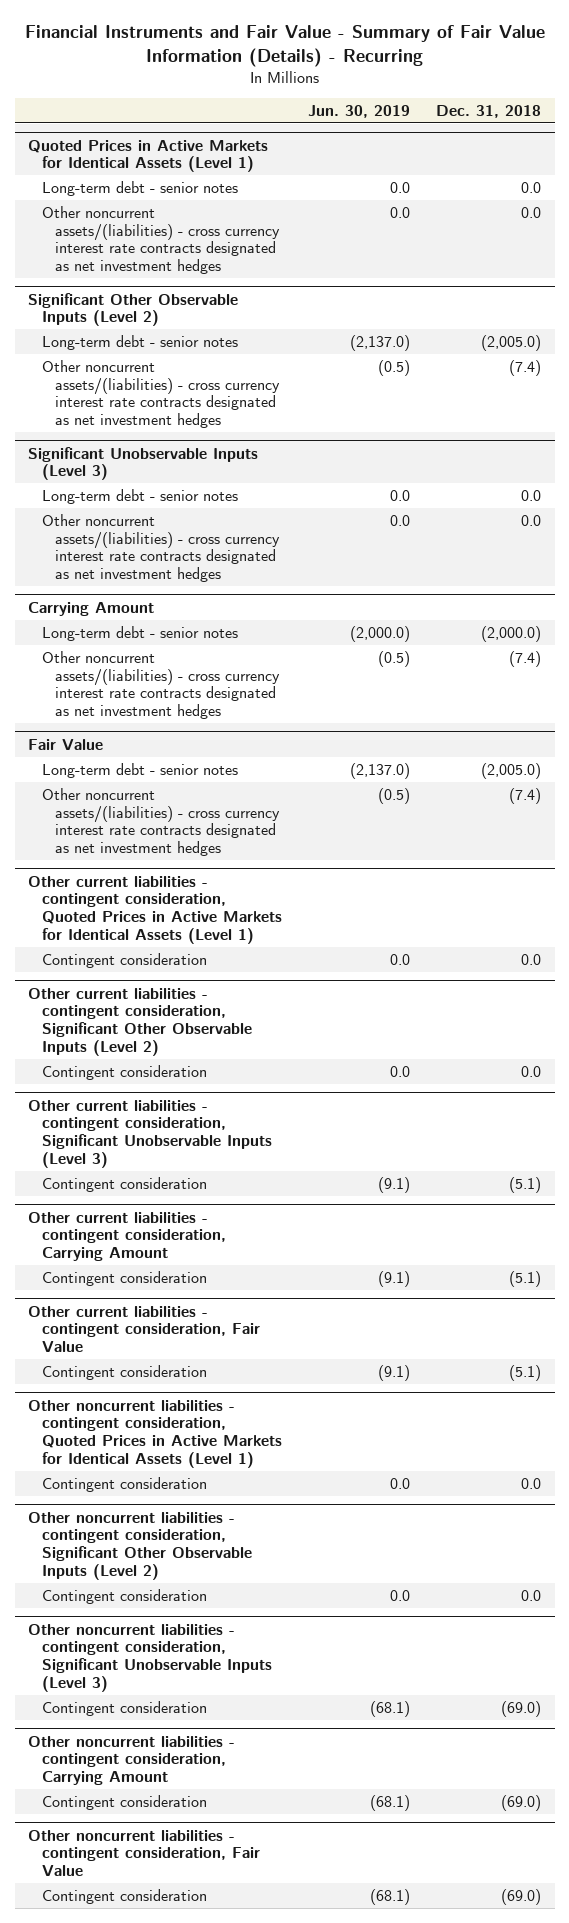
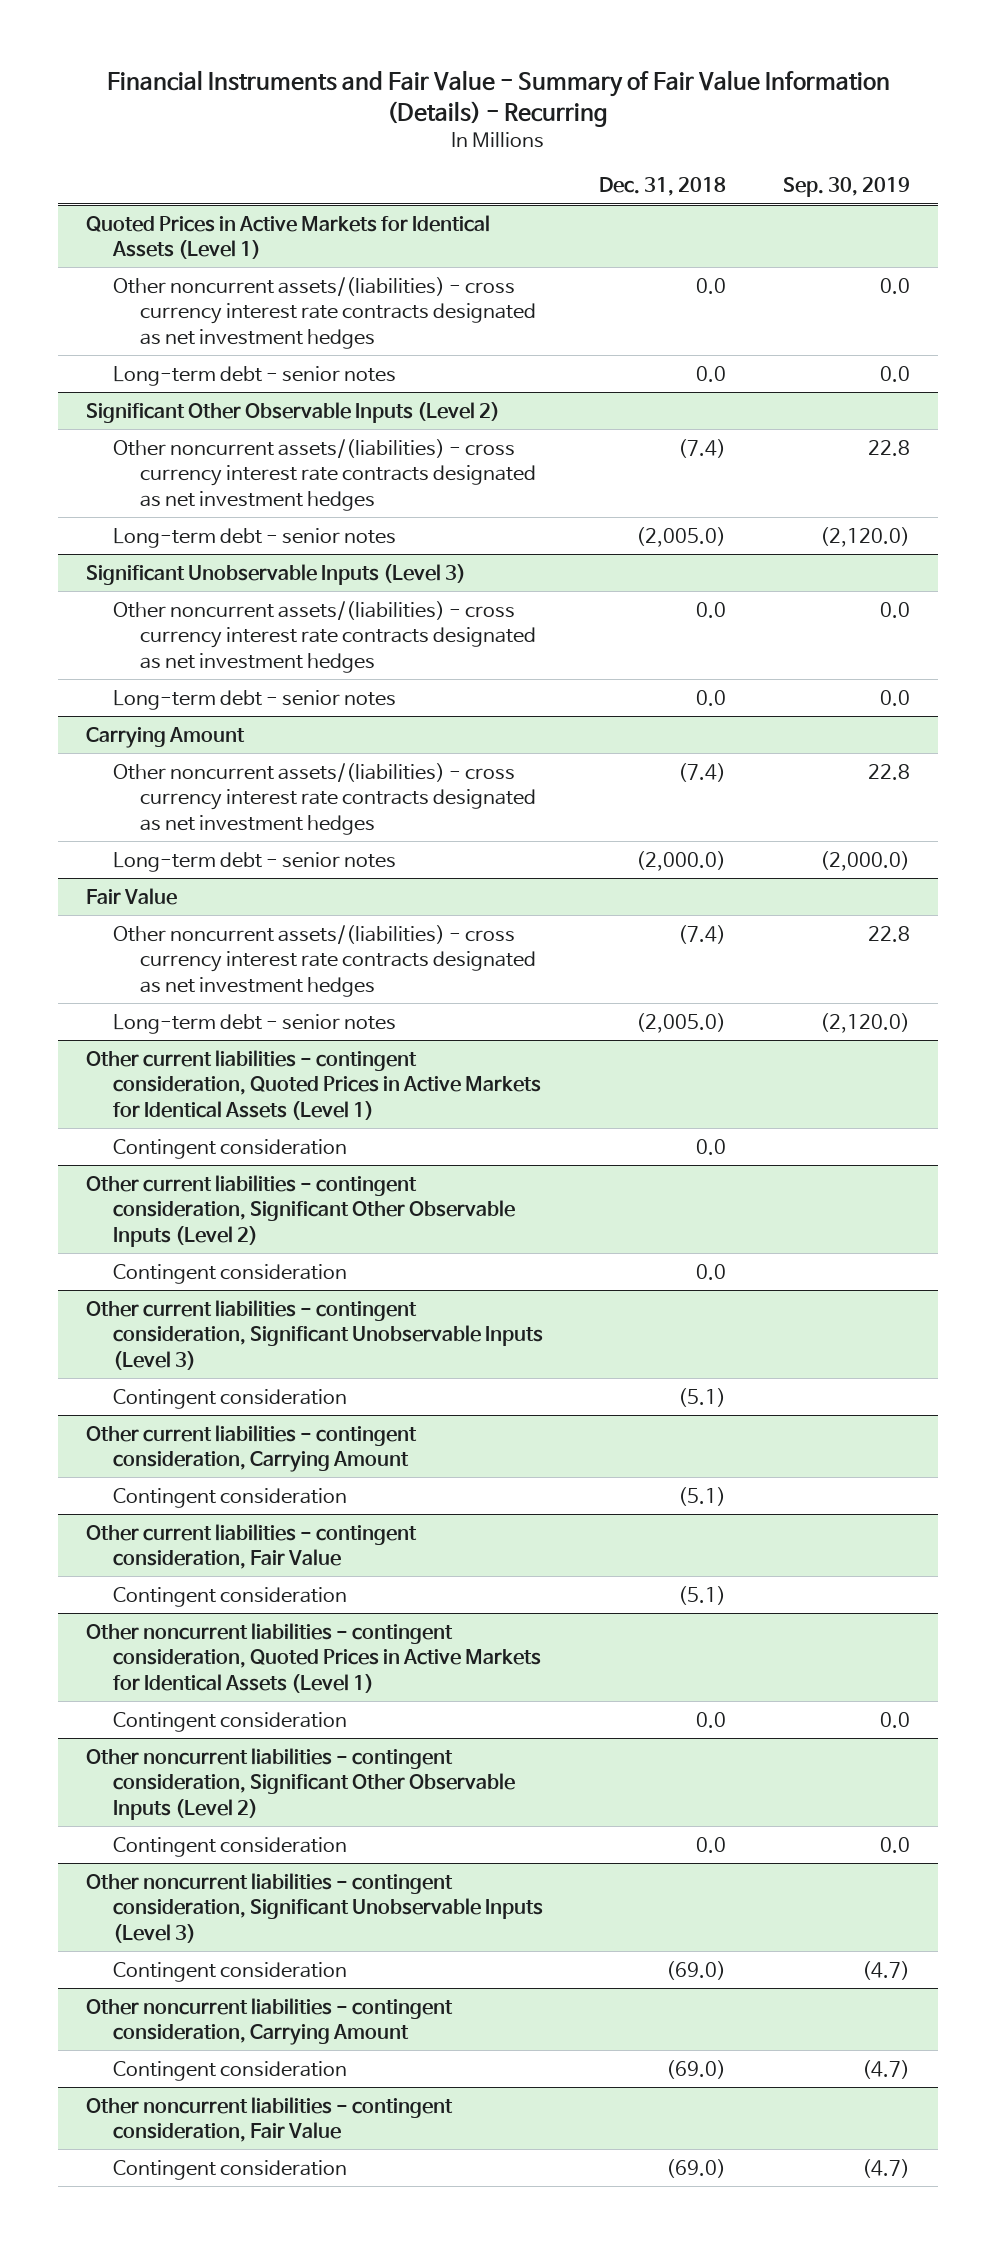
[307,104,410,118] Jun. 30, 2019 -> none
none -> [782,177,910,198] Sep. 30, 2019
[41,180,238,196] Long-term debt - senior notes -> [112,365,396,386] Long-term debt - senior notes
[41,334,238,350] Long-term debt - senior notes -> [112,527,396,548] Long-term debt - senior notes
[41,488,238,504] Long-term debt - senior notes -> [112,689,396,710] Long-term debt - senior notes
[41,625,238,641] Long-term debt - senior notes -> [112,851,396,872] Long-term debt - senior notes
[41,762,238,778] Long-term debt - senior notes -> [112,1013,396,1034] Long-term debt - senior notes

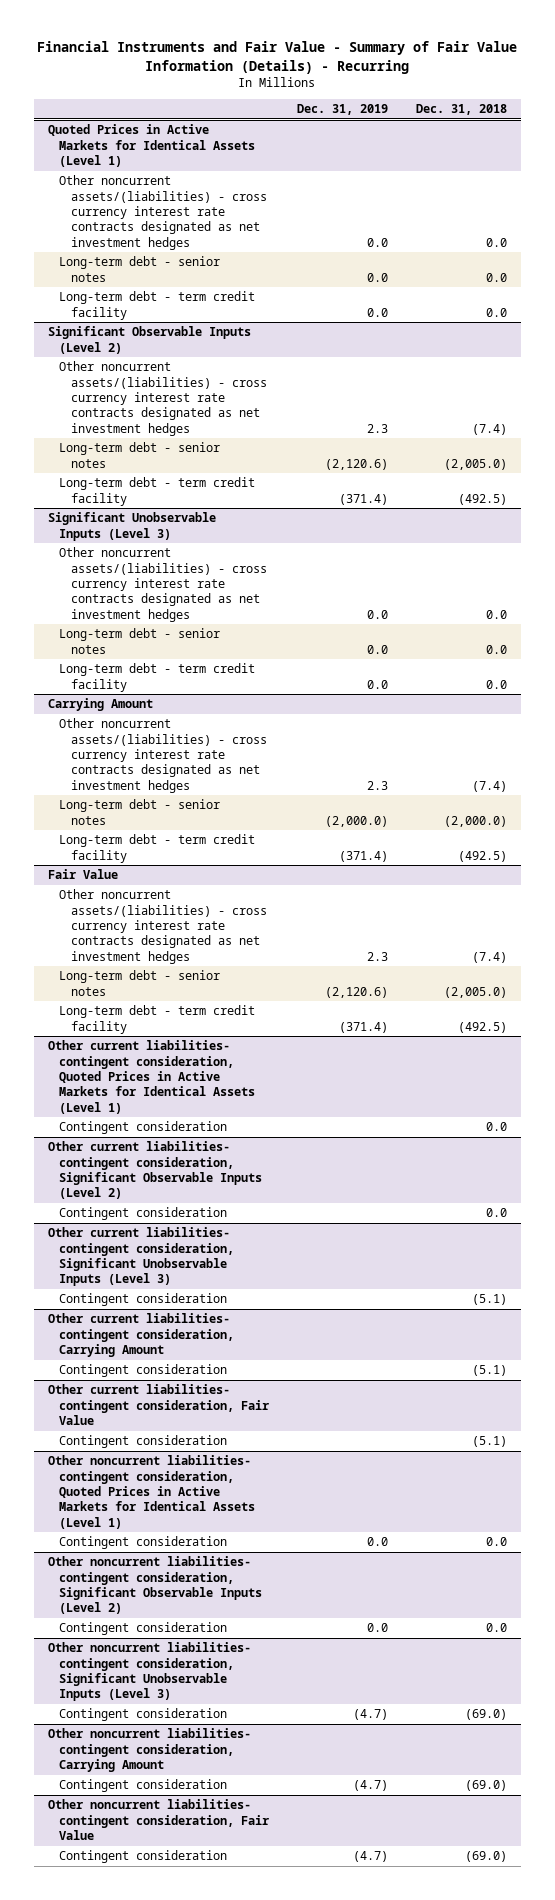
[782,177,910,198] Sep. 30, 2019 -> none
none -> [297,104,389,116] Dec. 31, 2019
none -> [59,291,256,320] Long-term debt - term credit facility
[85,401,500,423] Significant Other Observable Inputs (Level 2) -> [47,326,251,354] Significant Observable Inputs (Level 2)
none -> [59,477,256,506] Long-term debt - term credit facility
none -> [59,663,256,692] Long-term debt - term credit facility
none -> [59,834,256,863] Long-term debt - term credit facility
none -> [59,1005,256,1034] Long-term debt - term credit facility
[85,1049,541,1120] Other current liabilities - contingent consideration, Quoted Prices in Active Markets for Identical Assets (Level 1) -> [47,1040,256,1114] Other current liabilities- contingent consideration, Quoted Prices in Active Markets for Identical Assets (Level 1)
[85,1174,515,1247] Other current liabilities - contingent consideration, Significant Other Observable Inputs (Level 2) -> [47,1141,263,1200] Other current liabilities- contingent consideration, Significant Observable Inputs (Level 2)
[85,1299,543,1370] Other current liabilities - contingent consideration, Significant Unobservable Inputs (Level 3) -> [47,1227,235,1287] Other current liabilities- contingent consideration, Significant Unobservable Inputs (Level 3)
[85,1424,417,1473] Other current liabilities - contingent consideration, Carrying Amount -> [47,1313,235,1358] Other current liabilities- contingent consideration, Carrying Amount
[85,1523,417,1570] Other current liabilities - contingent consideration, Fair Value -> [47,1384,270,1426] Other current liabilities- contingent consideration, Fair Value
[85,1622,541,1693] Other noncurrent liabilities - contingent consideration, Quoted Prices in Active Markets for Identical Assets (Level 1) -> [47,1455,256,1529] Other noncurrent liabilities- contingent consideration, Quoted Prices in Active Markets for Identical Assets (Level 1)
[85,1747,515,1820] Other noncurrent liabilities - contingent consideration, Significant Other Observable Inputs (Level 2) -> [47,1556,263,1615] Other noncurrent liabilities- contingent consideration, Significant Observable Inputs (Level 2)
[85,1872,543,1943] Other noncurrent liabilities - contingent consideration, Significant Unobservable Inputs (Level 3) -> [47,1642,251,1702] Other noncurrent liabilities- contingent consideration, Significant Unobservable Inputs (Level 3)
[85,1997,453,2046] Other noncurrent liabilities - contingent consideration, Carrying Amount -> [47,1728,251,1773] Other noncurrent liabilities- contingent consideration, Carrying Amount
[85,2096,453,2143] Other noncurrent liabilities - contingent consideration, Fair Value -> [47,1799,270,1841] Other noncurrent liabilities- contingent consideration, Fair Value

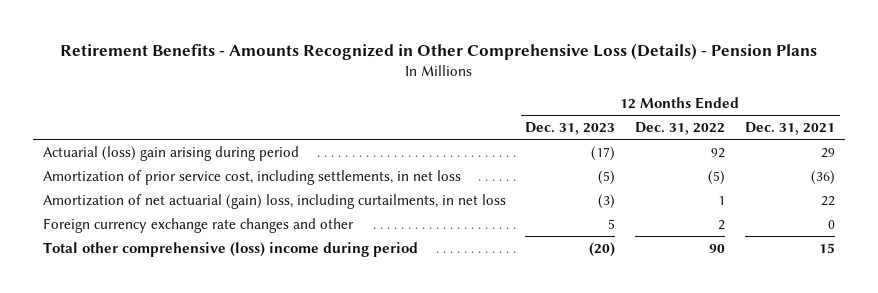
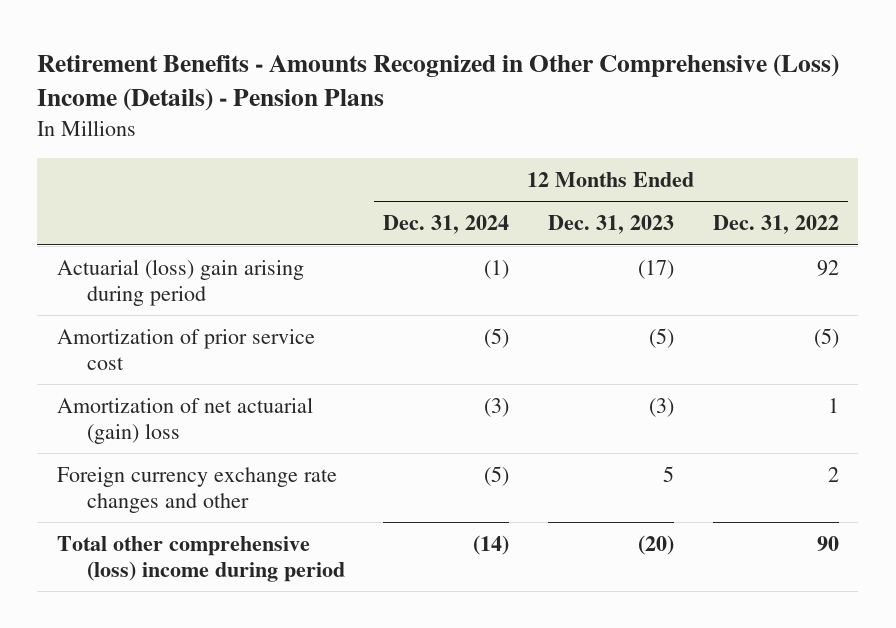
[59,43,817,61] Retirement Benefits - Amounts Recognized in Other Comprehensive Loss (Details) - Pension Plans -> [37,53,840,112] Retirement Benefits - Amounts Recognized in Other Comprehensive (Loss) Income (Details) - Pension Plans
[744,121,835,135] Dec. 31, 2021 -> none
none -> [383,215,510,235] Dec. 31, 2024
[42,169,461,185] Amortization of prior service cost, including settlements, in net loss -> [56,328,315,371] Amortization of prior service cost
[42,193,506,209] Amortization of net actuarial (gain) loss, including curtailments, in net loss -> [56,396,313,445] Amortization of net actuarial (gain) loss

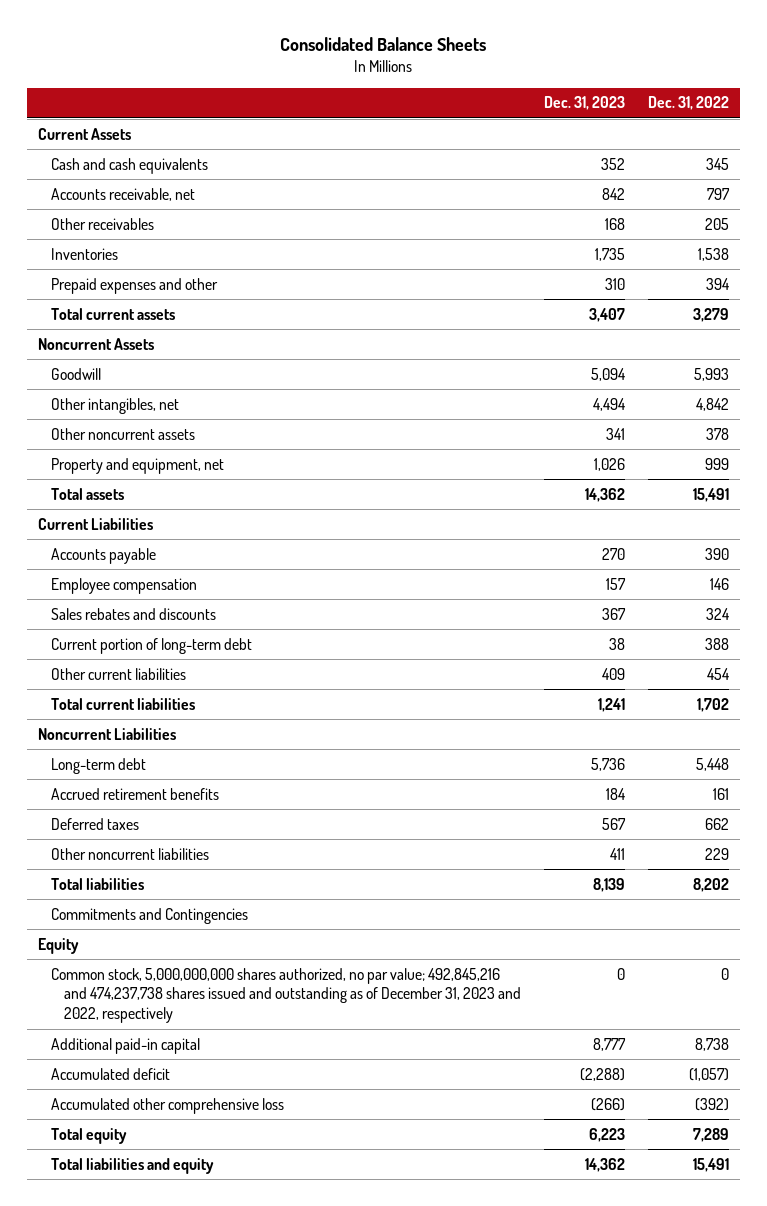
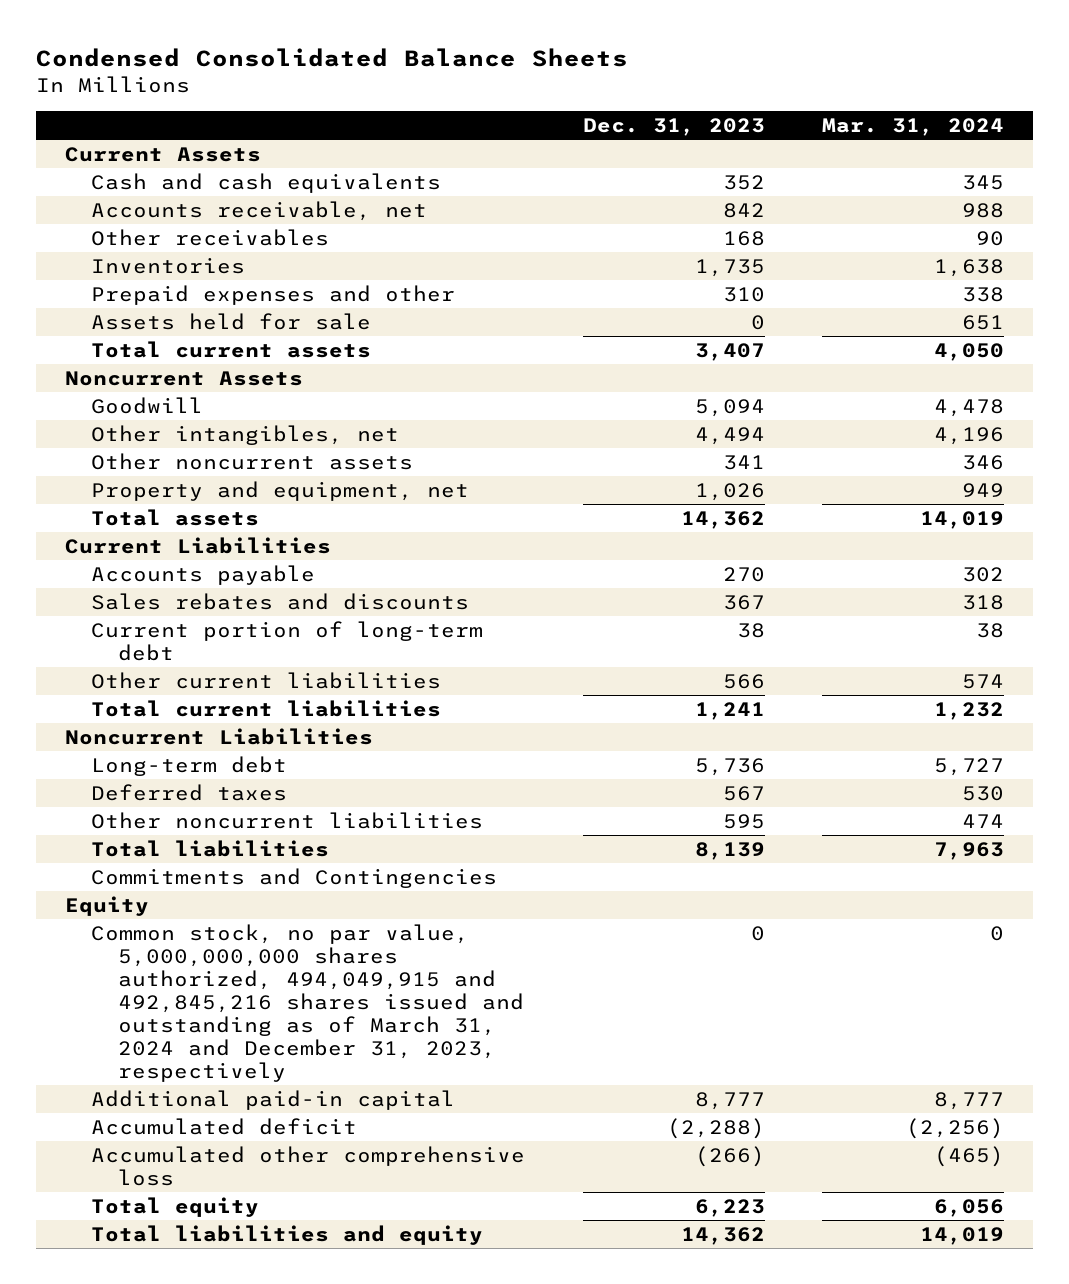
[280,36,487,51] Consolidated Balance Sheets -> [35,47,628,67] Condensed Consolidated Balance Sheets
[647,96,729,111] Dec. 31, 2022 -> none
none -> [822,117,1005,136] Mar. 31, 2024
none -> [91,312,372,330] Assets held for sale
[50,577,197,594] Employee compensation -> none
[601,667,625,680] 409 -> [722,673,765,689] 566
[50,787,219,800] Accrued retirement benefits -> none
[609,847,625,860] 411 -> [722,813,765,829] 595
[50,967,521,1024] Common stock, 5,000,000,000 shares authorized, no par value; 492,845,216 and 474,237,738 shares issued and outstanding as of December 31, 2023 and 2022, respectively -> [91,923,524,1082] Common stock, no par value, 5,000,000,000 shares authorized, 494,049,915 and 492,845,216 shares issued and outstanding as of March 31, 2024 and December 31, 2023, respectively

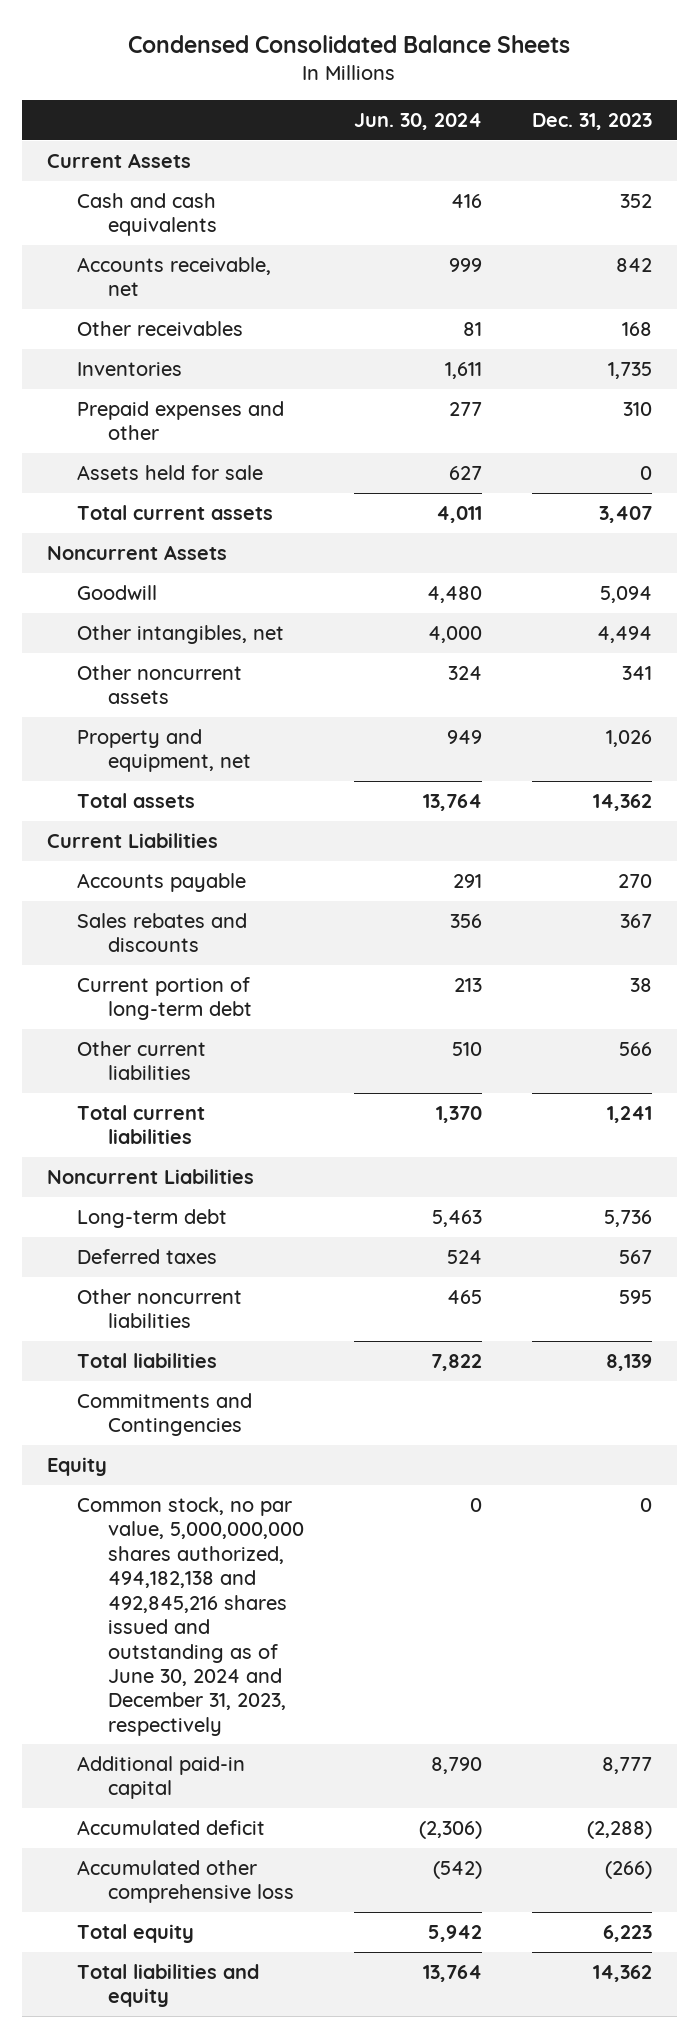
[822,117,1005,136] Mar. 31, 2024 -> none
none -> [353,113,482,131] Jun. 30, 2024
[91,923,524,1082] Common stock, no par value, 5,000,000,000 shares authorized, 494,049,915 and 492,845,216 shares issued and outstanding as of March 31, 2024 and December 31, 2023, respectively -> [77,1496,304,1736] Common stock, no par value, 5,000,000,000 shares authorized, 494,182,138 and 492,845,216 shares issued and outstanding as of June 30, 2024 and December 31, 2023, respectively

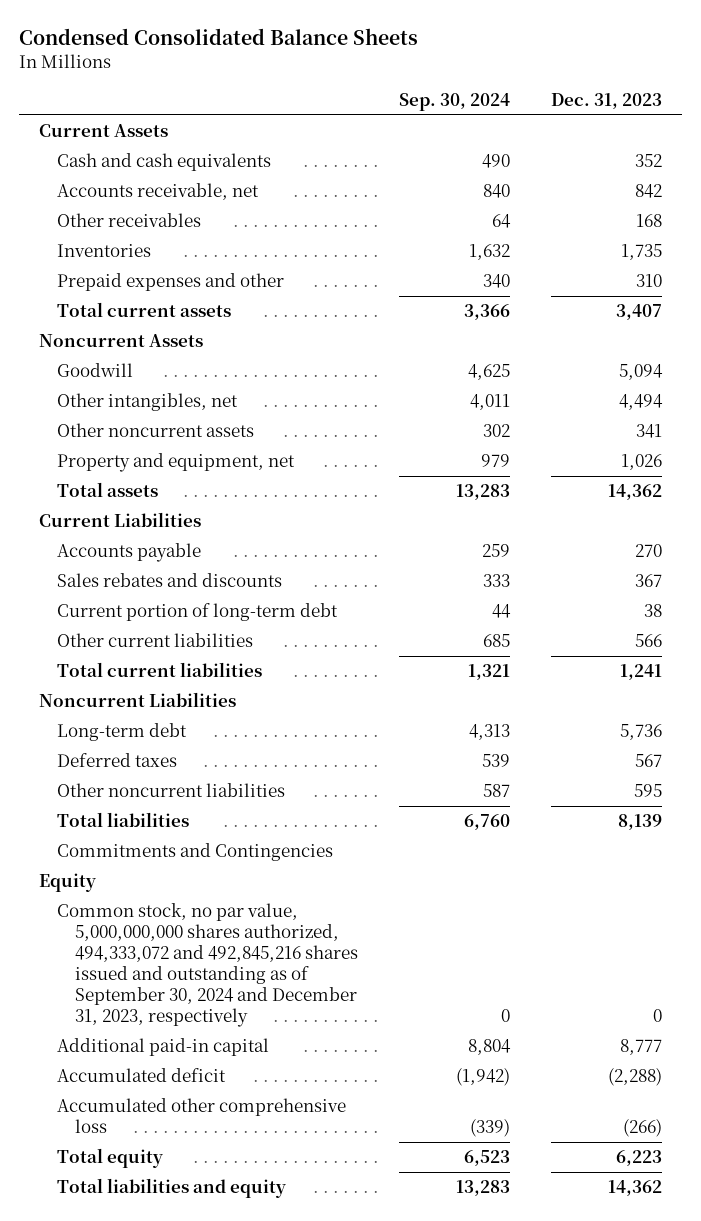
[353,113,482,131] Jun. 30, 2024 -> none
none -> [398,92,510,111] Sep. 30, 2024
[77,464,264,480] Assets held for sale -> none
[77,1496,304,1736] Common stock, no par value, 5,000,000,000 shares authorized, 494,182,138 and 492,845,216 shares issued and outstanding as of June 30, 2024 and December 31, 2023, respectively -> [57,903,359,1028] Common stock, no par value, 5,000,000,000 shares authorized, 494,333,072 and 492,845,216 shares issued and outstanding as of September 30, 2024 and December 31, 2023, respectively

